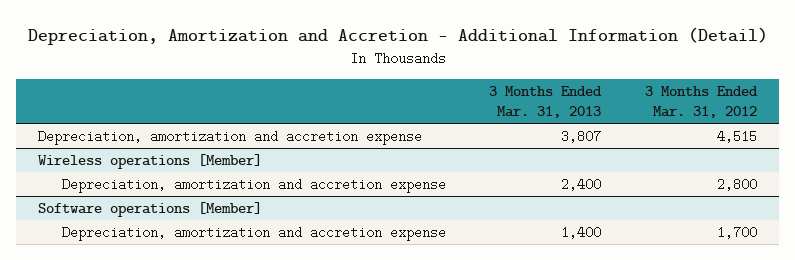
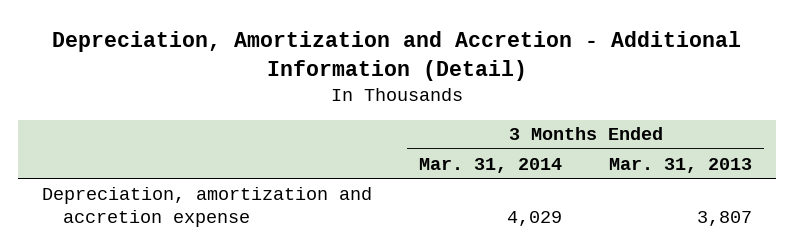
[645,86,759,118] 3 Months Ended Mar. 31, 2012 -> none
none -> [419,157,563,173] Mar. 31, 2014
[38,154,263,170] Wireless operations [Member] -> none
[61,178,446,194] Depreciation, amortization and accretion expense -> none
[38,202,263,218] Software operations [Member] -> none
[61,226,446,242] Depreciation, amortization and accretion expense -> none

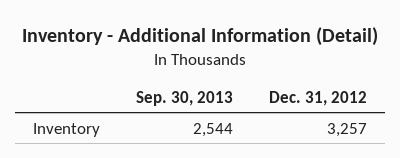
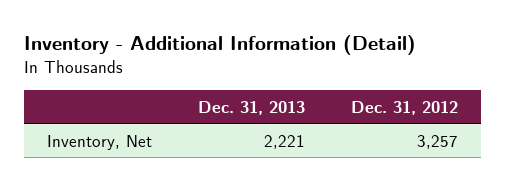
[136,90,234,106] Sep. 30, 2013 -> none
none -> [197,100,305,115] Dec. 31, 2013
[33,122,101,137] Inventory -> [46,134,152,150] Inventory, Net

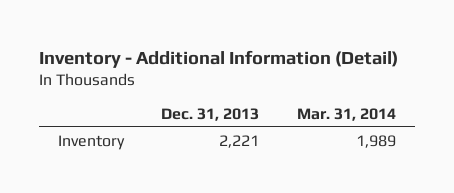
[351,100,459,115] Dec. 31, 2012 -> none
none -> [297,108,397,122] Mar. 31, 2014
[46,134,152,150] Inventory, Net -> [57,134,125,150] Inventory

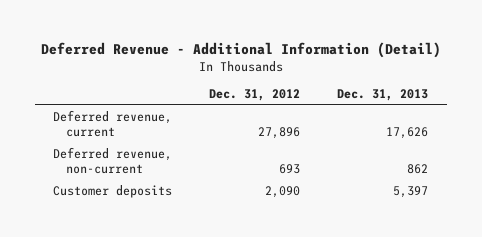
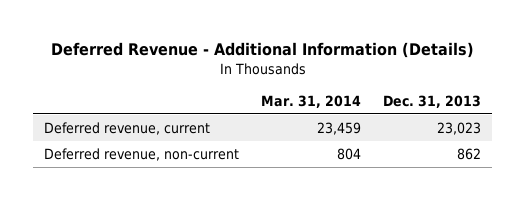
[40,42,441,59] Deferred Revenue - Additional Information (Detail) -> [50,42,474,59] Deferred Revenue - Additional Information (Details)
[209,89,301,102] Dec. 31, 2012 -> none
none -> [261,94,362,108] Mar. 31, 2014
[386,127,429,140] 17,626 -> [437,121,482,135] 23,023
[53,185,173,199] Customer deposits -> none

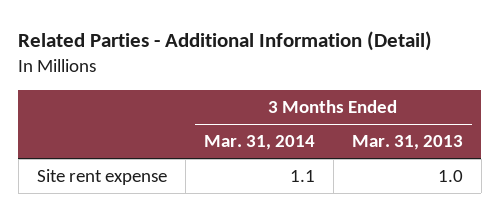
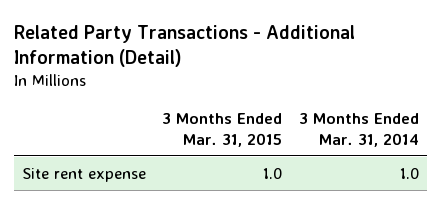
[18,30,433,51] Related Parties - Additional Information (Detail) -> [13,24,355,68] Related Party Transactions - Additional Information (Detail)
[351,135,463,151] Mar. 31, 2013 -> none
none -> [162,113,283,148] 3 Months Ended Mar. 31, 2015
[289,169,315,182] 1.1 -> [399,167,419,179] 1.0

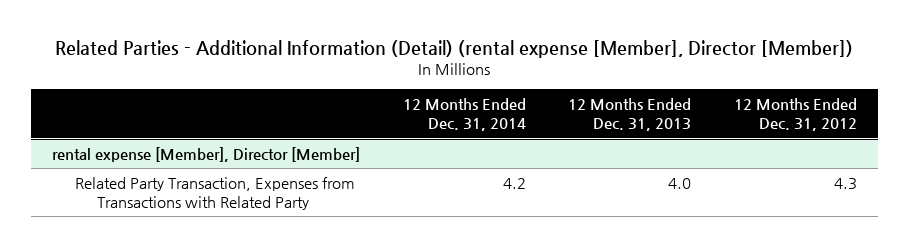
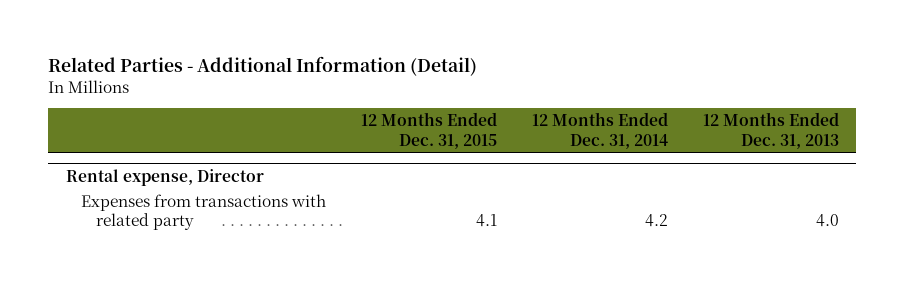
[55,40,854,59] Related Parties - Additional Information (Detail) (rental expense [Member], Director [Member]) -> [48,56,478,77] Related Parties - Additional Information (Detail)
[733,98,857,132] 12 Months Ended Dec. 31, 2012 -> none
none -> [360,112,497,149] 12 Months Ended Dec. 31, 2015
[52,146,361,162] rental expense [Member], Director [Member] -> [65,168,264,186] Rental expense, Director
[74,176,355,211] Related Party Transaction, Expenses from Transactions with Related Party -> [81,194,327,231] Expenses from transactions with related party

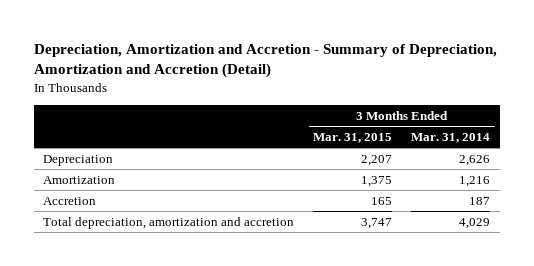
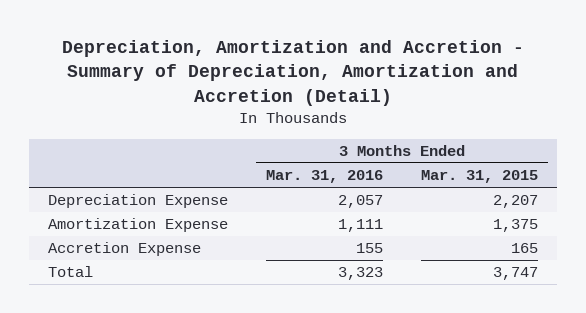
[411,132,491,143] Mar. 31, 2014 -> none
none -> [265,170,383,184] Mar. 31, 2016
[43,154,114,166] Depreciation -> [47,194,228,209] Depreciation Expense
[43,175,116,184] Amortization -> [47,218,228,233] Amortization Expense
[43,196,97,205] Accretion -> [47,242,201,257] Accretion Expense
[43,216,295,229] Total depreciation, amortization and accretion -> [47,266,93,278] Total

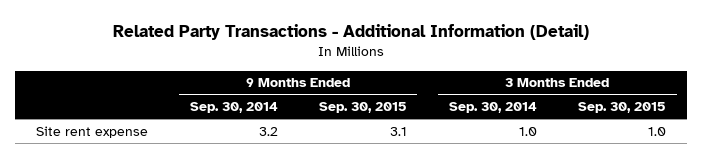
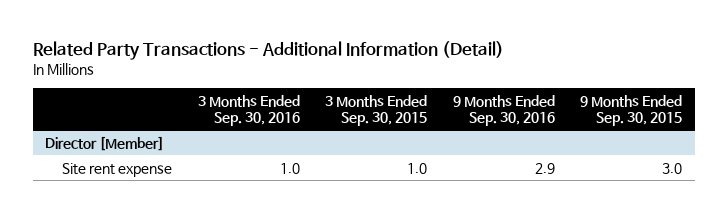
[189,102,278,114] Sep. 30, 2014 -> none
[448,102,537,114] Sep. 30, 2014 -> none
none -> [197,94,300,127] 3 Months Ended Sep. 30, 2016
none -> [452,94,555,127] 9 Months Ended Sep. 30, 2016
none -> [45,135,165,151] Director [Member]
[390,126,408,136] 3.1 -> [662,162,683,174] 3.0

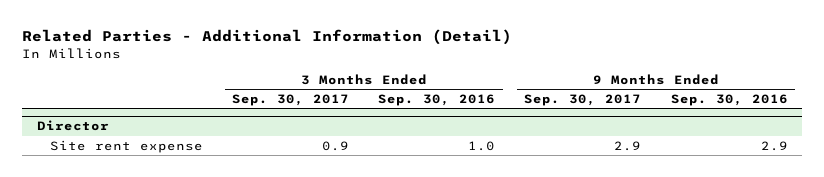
[32,40,504,60] Related Party Transactions - Additional Information (Detail) -> [22,29,513,46] Related Parties - Additional Information (Detail)
[325,94,428,127] 3 Months Ended Sep. 30, 2015 -> none
[580,94,683,127] 9 Months Ended Sep. 30, 2015 -> none
none -> [232,93,350,106] Sep. 30, 2017
none -> [524,93,642,106] Sep. 30, 2017
[45,135,165,151] Director [Member] -> [36,120,109,132] Director

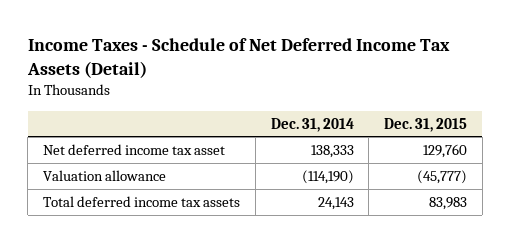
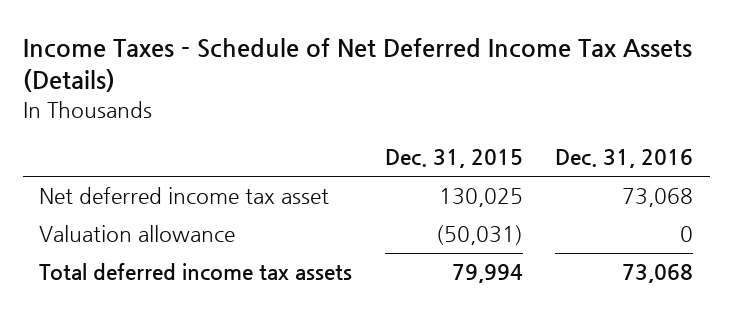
[26,38,450,78] Income Taxes - Schedule of Net Deferred Income Tax Assets (Detail) -> [23,37,693,93] Income Taxes - Schedule of Net Deferred Income Tax Assets (Details)
[270,117,354,132] Dec. 31, 2014 -> none
none -> [555,149,694,169] Dec. 31, 2016
[423,143,468,158] 129,760 -> [438,188,523,208] 130,025
[417,169,468,184] (45,777) -> [435,225,523,246] (50,031)
[429,196,468,210] 83,983 -> [451,264,523,284] 79,994

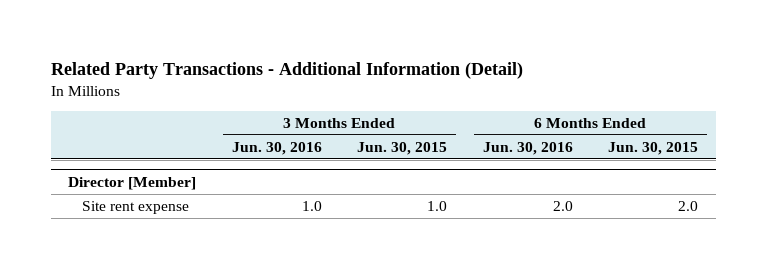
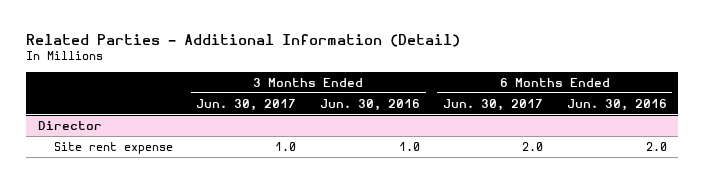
[50,61,523,79] Related Party Transactions - Additional Information (Detail) -> [26,33,461,47] Related Parties - Additional Information (Detail)
[357,141,448,155] Jun. 30, 2015 -> none
[607,141,698,155] Jun. 30, 2015 -> none
none -> [196,98,297,111] Jun. 30, 2017
none -> [443,98,544,111] Jun. 30, 2017
[68,176,197,190] Director [Member] -> [38,120,103,130] Director

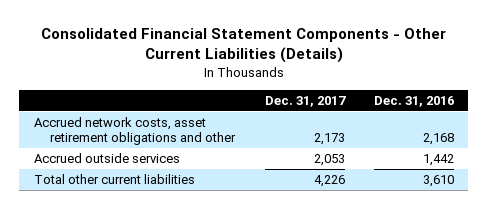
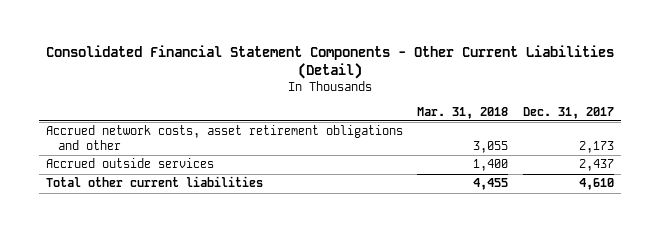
[40,28,446,64] Consolidated Financial Statement Components - Other Current Liabilities (Details) -> [45,44,614,79] Consolidated Financial Statement Components - Other Current Liabilities (Detail)
[373,95,454,107] Dec. 31, 2016 -> none
none -> [417,106,509,119] Mar. 31, 2018
[313,154,345,167] 2,053 -> [578,159,614,172] 2,437
[313,175,345,188] 4,226 -> [578,178,614,191] 4,610

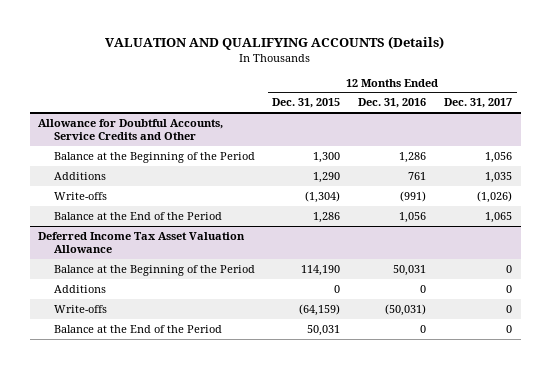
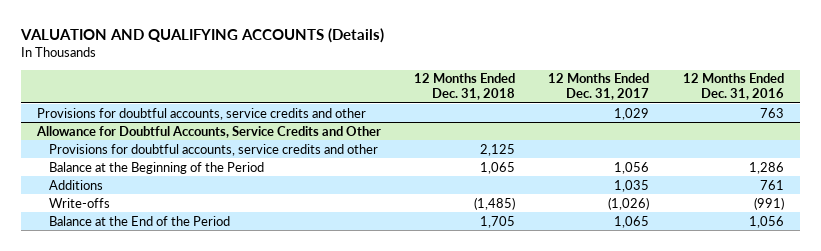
[272,98,341,109] Dec. 31, 2015 -> none
none -> [414,73,516,101] 12 Months Ended Dec. 31, 2018
none -> [37,107,367,120] Provisions for doubtful accounts, service credits and other
none -> [49,143,379,156] Provisions for doubtful accounts, service credits and other
[38,231,246,254] Deferred Income Tax Asset Valuation Allowance -> none
[53,264,255,276] Balance at the Beginning of the Period -> none
[53,284,106,293] Additions -> none
[53,304,107,313] Write-offs -> none
[53,324,222,333] Balance at the End of the Period -> none

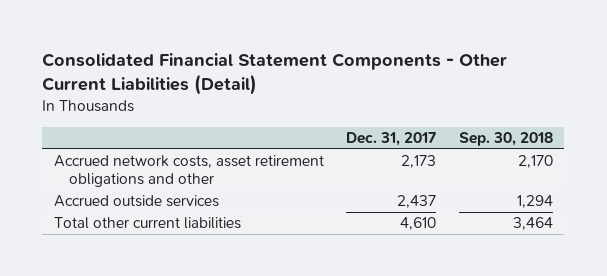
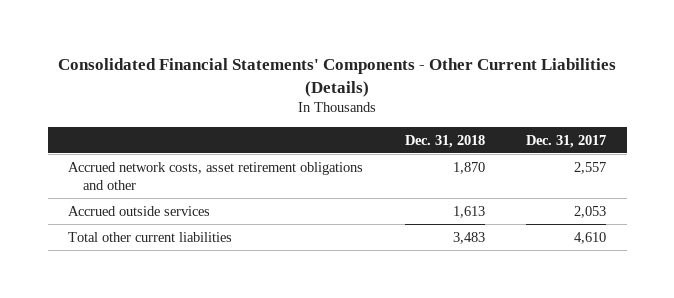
[42,53,508,96] Consolidated Financial Statement Components - Other Current Liabilities (Detail) -> [58,58,617,97] Consolidated Financial Statements' Components - Other Current Liabilities (Details)
[459,131,554,146] Sep. 30, 2018 -> none
none -> [404,134,485,148] Dec. 31, 2018
[401,155,437,169] 2,173 -> [573,161,606,174] 2,557
[397,195,437,209] 2,437 -> [573,205,606,218] 2,053

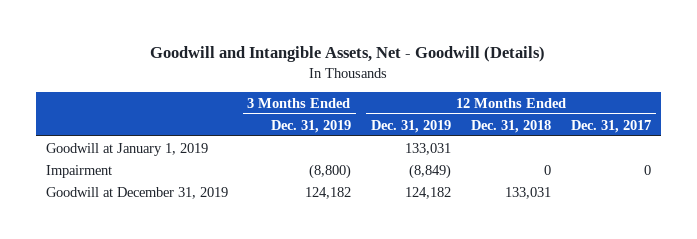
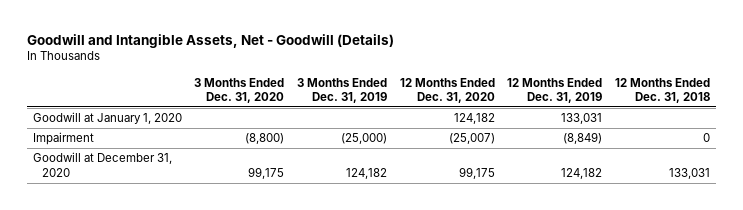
[570,119,651,133] Dec. 31, 2017 -> none
none -> [194,77,285,104] 3 Months Ended Dec. 31, 2020
none -> [399,77,495,104] 12 Months Ended Dec. 31, 2020
[45,142,208,156] Goodwill at January 1, 2019 -> [32,112,182,125] Goodwill at January 1, 2020
[308,163,351,179] (8,800) -> [341,133,388,145] (25,000)
[45,186,228,199] Goodwill at December 31, 2019 -> [32,152,172,177] Goodwill at December 31, 2020

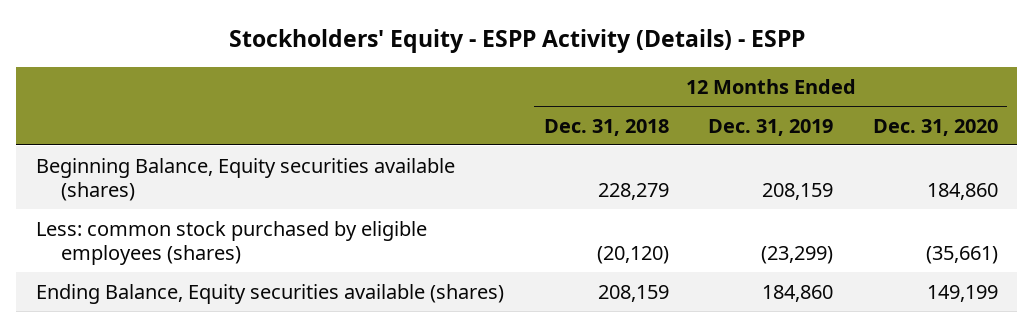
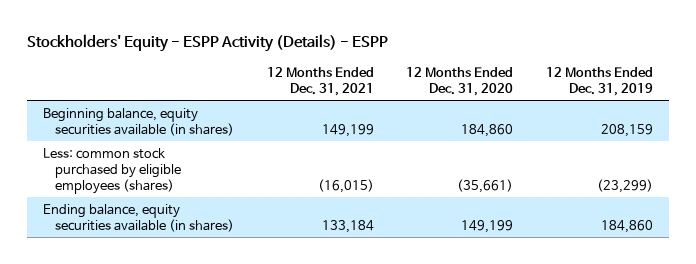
[543,118,669,136] Dec. 31, 2018 -> none
none -> [266,67,374,96] 12 Months Ended Dec. 31, 2021
[36,157,456,201] Beginning Balance, Equity securities available (shares) -> [43,107,235,136] Beginning balance, equity securities available (in shares)
[36,283,505,304] Ending Balance, Equity securities available (shares) -> [43,203,235,232] Ending balance, equity securities available (in shares)

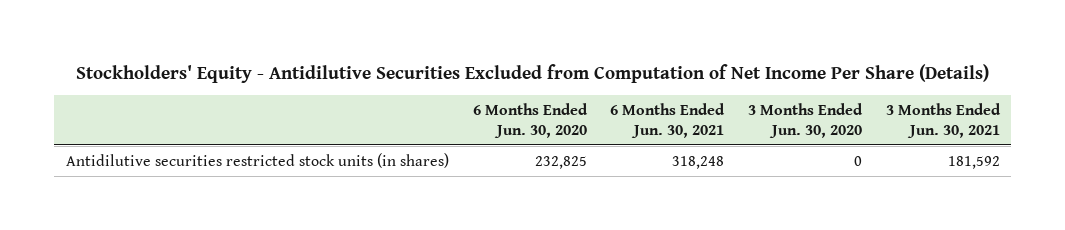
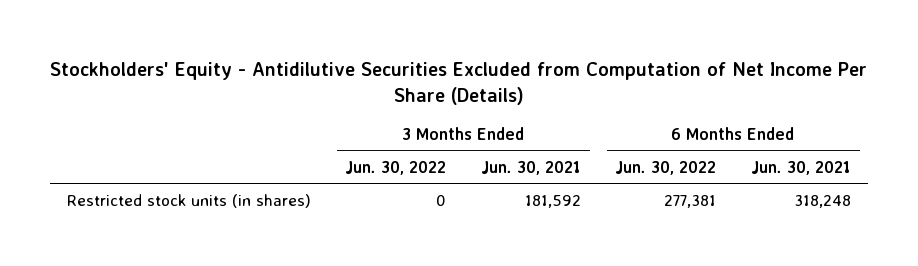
[472,102,588,138] 6 Months Ended Jun. 30, 2020 -> none
[747,102,863,138] 3 Months Ended Jun. 30, 2020 -> none
none -> [345,160,447,175] Jun. 30, 2022
none -> [615,160,717,175] Jun. 30, 2022
[65,152,449,168] Antidilutive securities restricted stock units (in shares) -> [66,193,311,208] Restricted stock units (in shares)

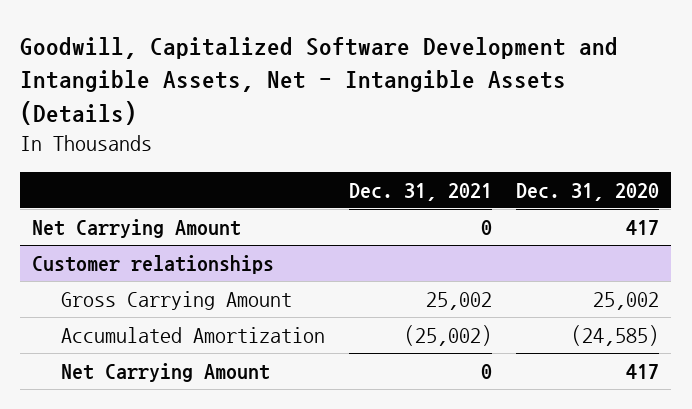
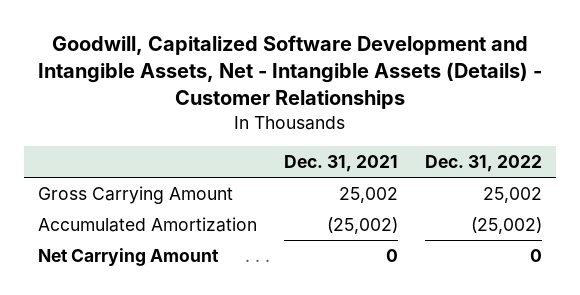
[20,36,619,125] Goodwill, Capitalized Software Development and Intangible Assets, Net - Intangible Assets (Details) -> [37,34,542,109] Goodwill, Capitalized Software Development and Intangible Assets, Net - Intangible Assets (Details) - Customer Relationships
[516,182,660,201] Dec. 31, 2020 -> none
none -> [425,155,543,173] Dec. 31, 2022
[32,219,242,239] Net Carrying Amount -> none
[32,255,275,275] Customer relationships -> none

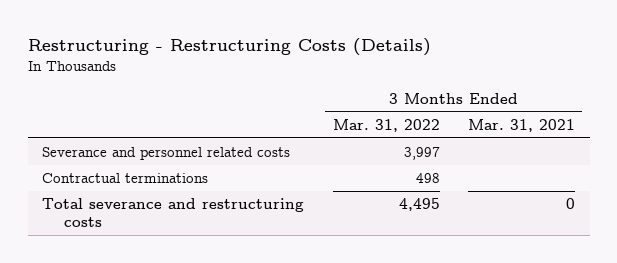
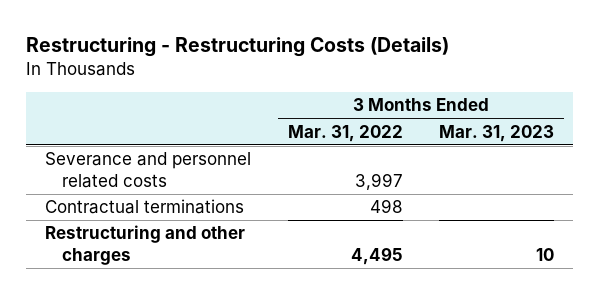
[468,118,576,132] Mar. 31, 2021 -> none
none -> [439,124,555,142] Mar. 31, 2023
[41,198,304,228] Total severance and restructuring costs -> [44,225,245,266] Restructuring and other charges

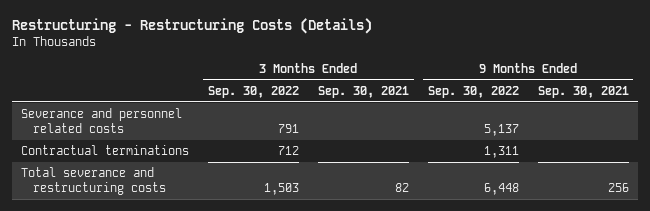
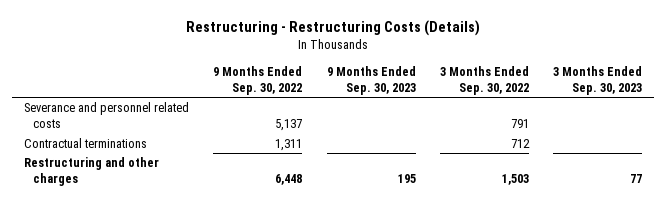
[317,85,409,98] Sep. 30, 2021 -> none
[537,85,629,98] Sep. 30, 2021 -> none
none -> [326,65,416,96] 9 Months Ended Sep. 30, 2023
none -> [553,65,643,96] 3 Months Ended Sep. 30, 2023
[21,167,166,196] Total severance and restructuring costs -> [24,157,160,187] Restructuring and other charges

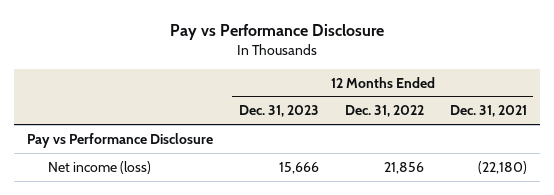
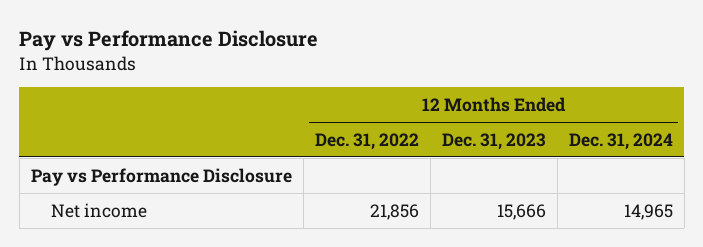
[449,105,527,118] Dec. 31, 2021 -> none
none -> [568,132,673,150] Dec. 31, 2024
[48,160,152,174] Net income (loss) -> [51,202,148,218] Net income

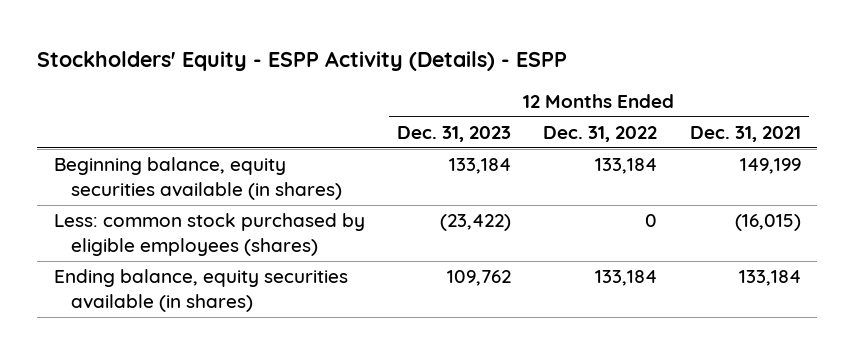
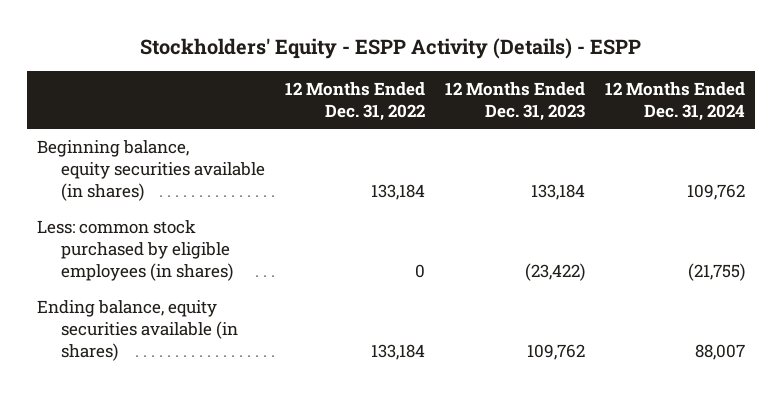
[689,126,801,143] Dec. 31, 2021 -> none
none -> [605,81,746,122] 12 Months Ended Dec. 31, 2024
[53,213,365,256] Less: common stock purchased by eligible employees (shares) -> [37,219,233,282] Less: common stock purchased by eligible employees (in shares)

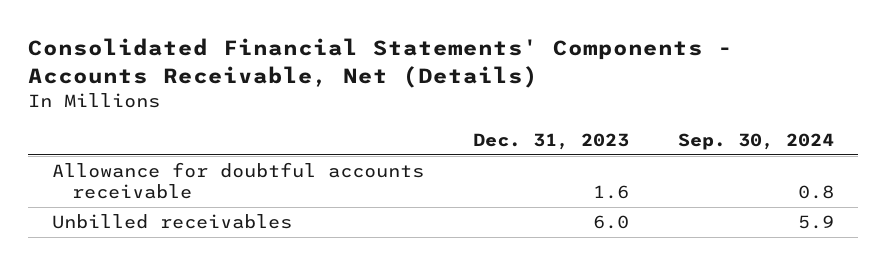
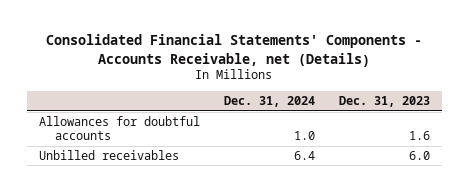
[28,38,734,88] Consolidated Financial Statements' Components - Accounts Receivable, Net (Details) -> [46,34,423,67] Consolidated Financial Statements' Components - Accounts Receivable, net (Details)
[677,132,834,150] Sep. 30, 2024 -> none
none -> [223,96,315,108] Dec. 31, 2024
[52,162,425,200] Allowance for doubtful accounts receivable -> [38,115,200,141] Allowances for doubtful accounts

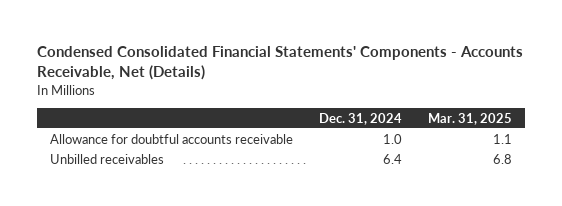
[46,34,423,67] Consolidated Financial Statements' Components - Accounts Receivable, net (Details) -> [36,45,523,81] Condensed Consolidated Financial Statements' Components - Accounts Receivable, Net (Details)
[338,96,430,108] Dec. 31, 2023 -> none
none -> [428,112,513,125] Mar. 31, 2025
[38,115,200,141] Allowances for doubtful accounts -> [49,133,293,144] Allowance for doubtful accounts receivable

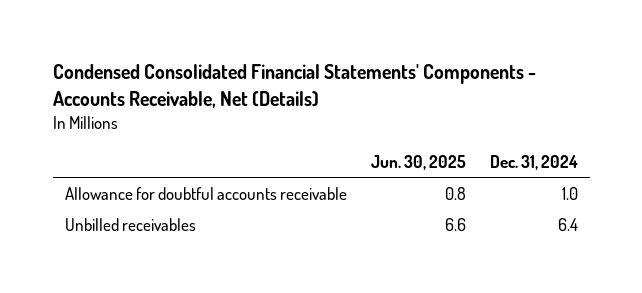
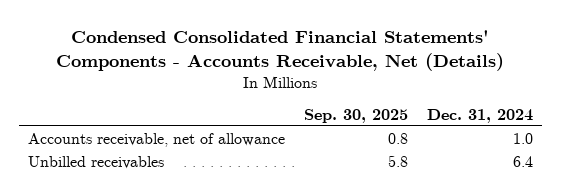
[370,154,466,170] Jun. 30, 2025 -> none
none -> [303,108,408,123] Sep. 30, 2025
[64,186,347,200] Allowance for doubtful accounts receivable -> [28,132,286,147] Accounts receivable, net of allowance

